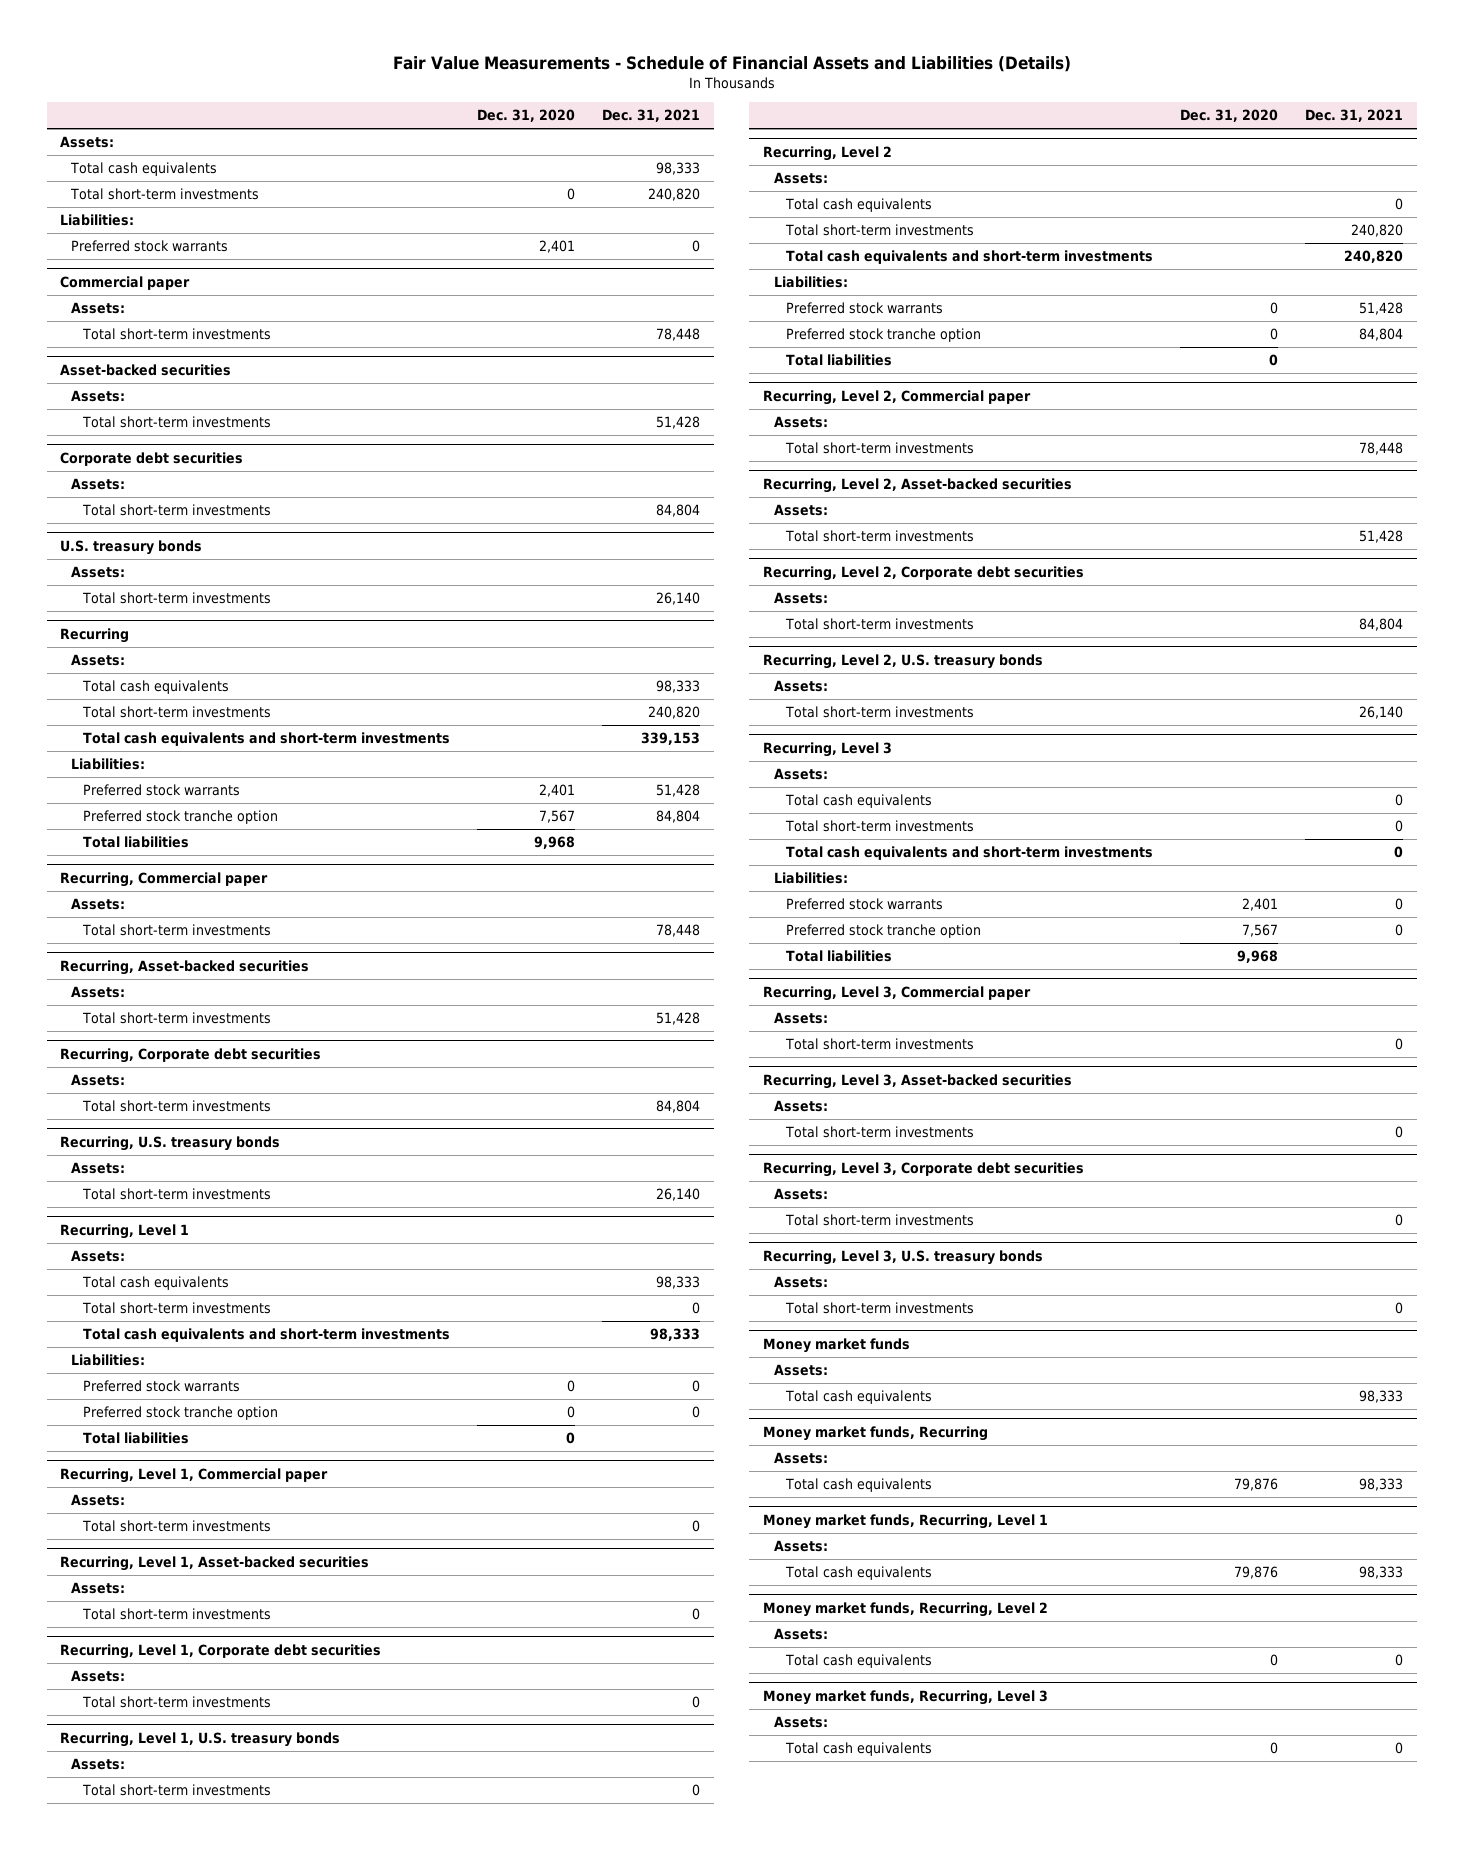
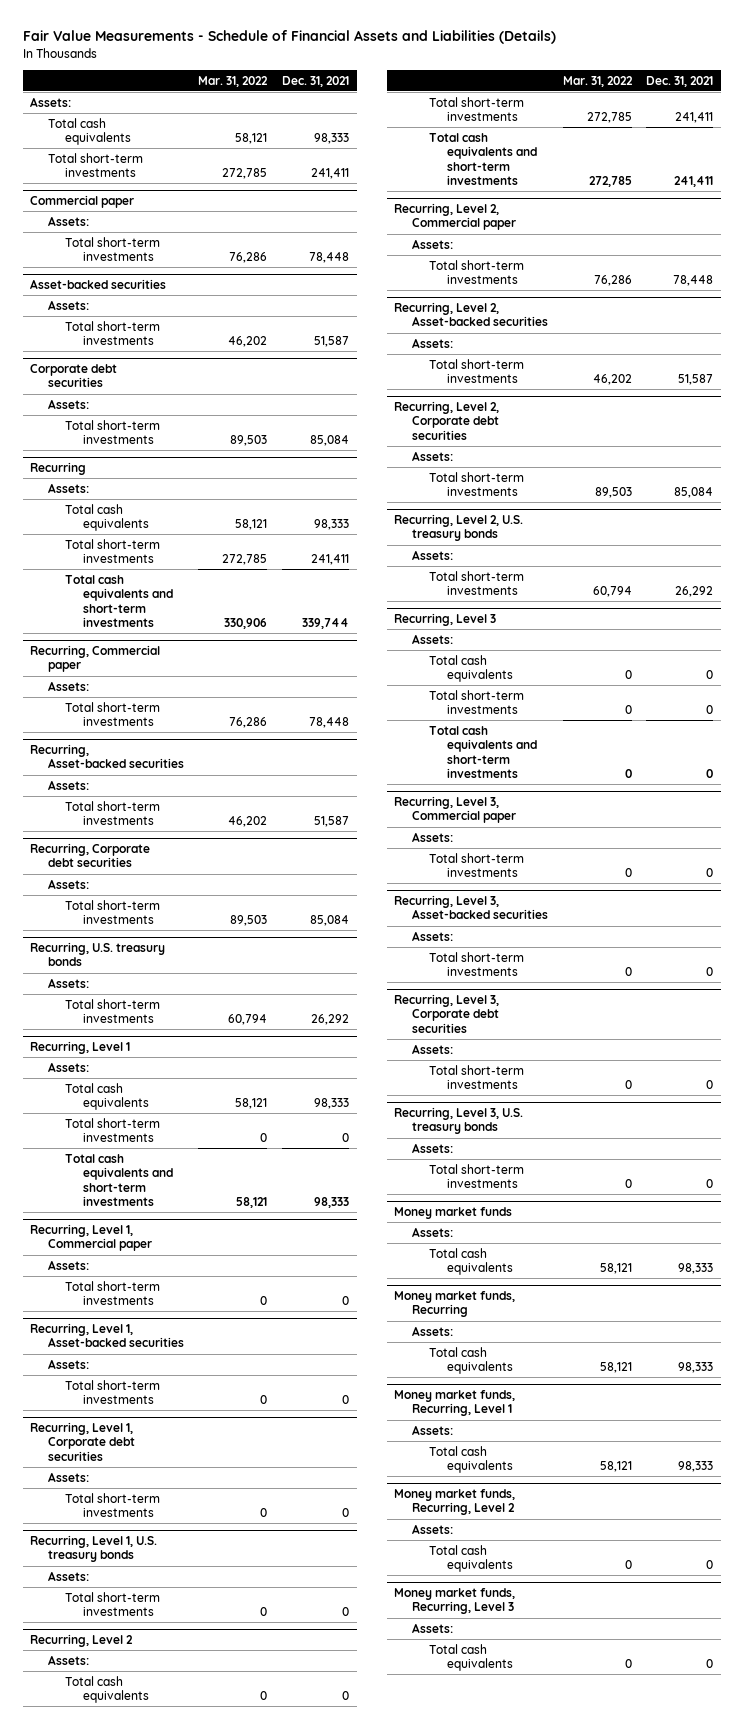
[477,109,576,123] Dec. 31, 2020 -> none
none -> [198,75,269,87] Mar. 31, 2022
[60,214,135,227] Liabilities: -> none
[71,240,229,253] Preferred stock warrants -> none
[648,188,701,202] 240,820 -> [311,168,350,180] 241,411
[656,416,701,430] 51,428 -> [314,336,350,348] 51,587
[60,539,203,555] U.S. treasury bonds -> none
[71,566,126,579] Assets: -> none
[81,592,271,605] Total short-term investments -> none
[656,504,701,518] 84,804 -> [310,435,350,447] 85,084
[71,758,146,771] Liabilities: -> none
[82,784,240,797] Preferred stock warrants -> none
[82,810,278,825] Preferred stock tranche option -> none
[82,836,189,849] Total liabilities -> none
[648,706,701,720] 240,820 -> [311,554,350,566] 241,411
[641,732,701,746] 339,153 -> [302,617,350,629] 339,744
[656,1012,701,1026] 51,428 -> [314,816,350,828] 51,587
[656,1100,701,1114] 84,804 -> [310,915,350,927] 85,084
[656,1188,701,1202] 26,140 -> [311,1014,350,1026] 26,292
[71,1354,146,1367] Liabilities: -> none
[82,1380,240,1393] Preferred stock warrants -> none
[82,1406,278,1421] Preferred stock tranche option -> none
[82,1432,189,1445] Total liabilities -> none
[774,276,849,289] Liabilities: -> none
[785,302,943,315] Preferred stock warrants -> none
[785,328,981,343] Preferred stock tranche option -> none
[785,354,892,367] Total liabilities -> none
[1351,224,1404,238] 240,820 -> [675,112,714,124] 241,411
[1344,250,1404,264] 240,820 -> [674,175,714,187] 241,411
[1359,530,1404,544] 51,428 -> [678,374,714,386] 51,587
[1359,618,1404,632] 84,804 -> [674,487,714,499] 85,084
[1359,706,1404,720] 26,140 -> [675,586,714,598] 26,292
[774,872,849,885] Liabilities: -> none
[785,898,943,911] Preferred stock warrants -> none
[785,924,981,939] Preferred stock tranche option -> none
[785,950,892,963] Total liabilities -> none

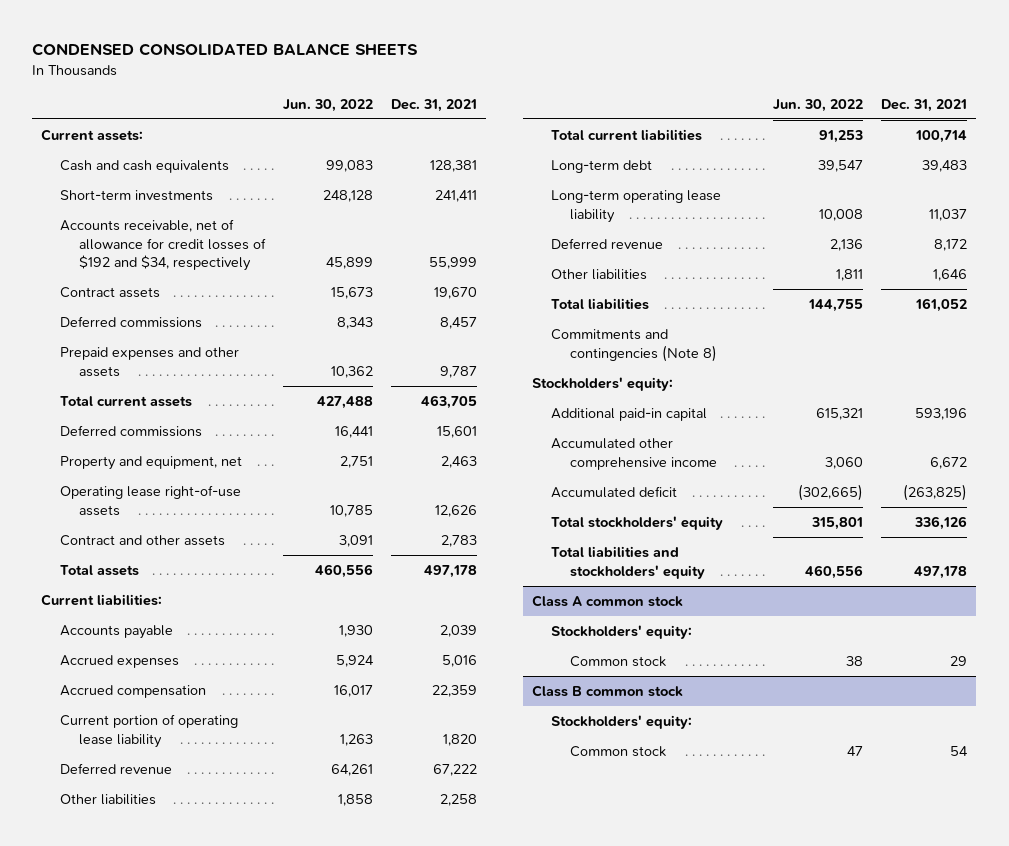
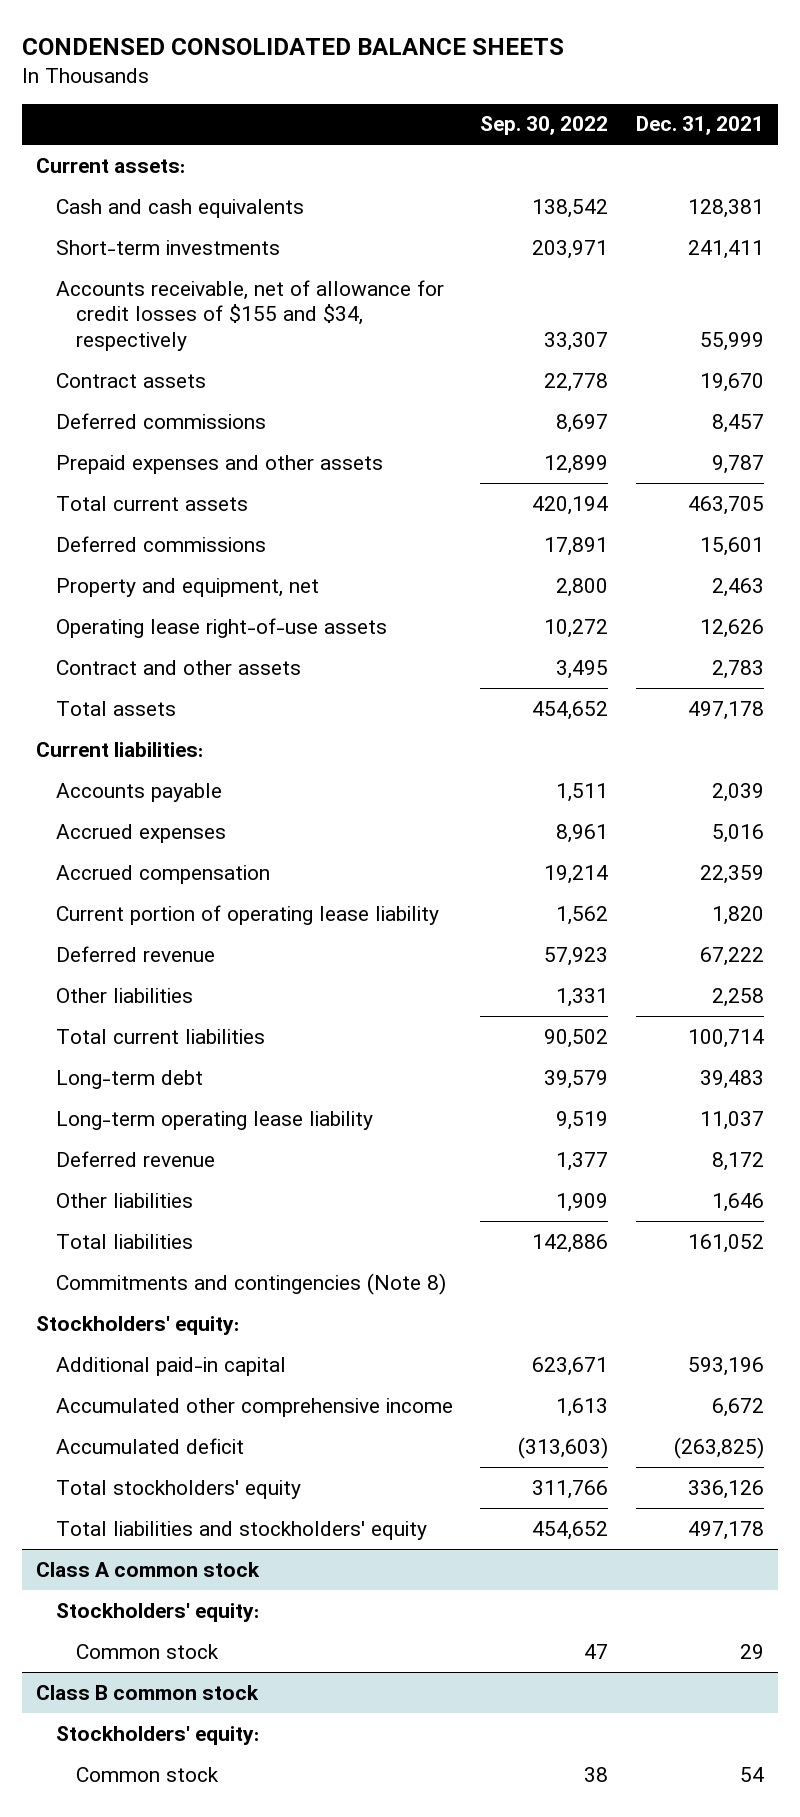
[283,98,374,112] Jun. 30, 2022 -> none
none -> [480,116,609,136] Sep. 30, 2022
[60,218,267,272] Accounts receivable, net of allowance for credit losses of $192 and $34, respectively -> [55,279,444,352] Accounts receivable, net of allowance for credit losses of $155 and $34, respectively

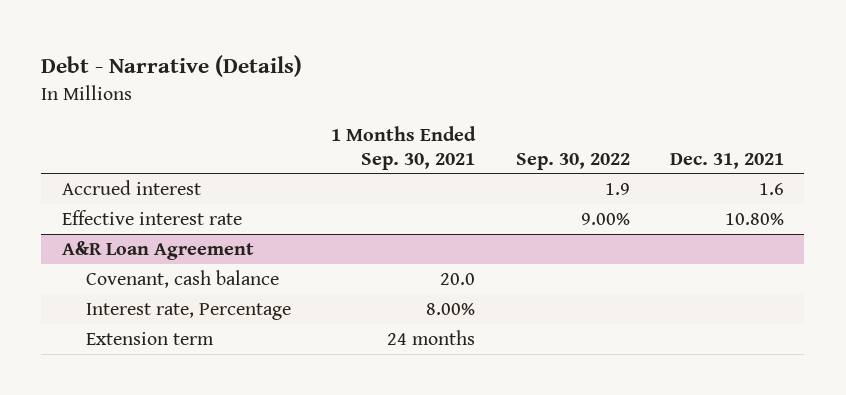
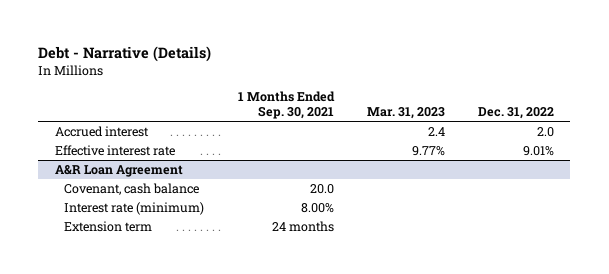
[515,152,630,170] Sep. 30, 2022 -> none
[669,152,784,169] Dec. 31, 2021 -> none
none -> [366,107,445,120] Mar. 31, 2023
none -> [477,107,554,120] Dec. 31, 2022
[85,303,291,321] Interest rate, Percentage -> [64,201,205,215] Interest rate (minimum)

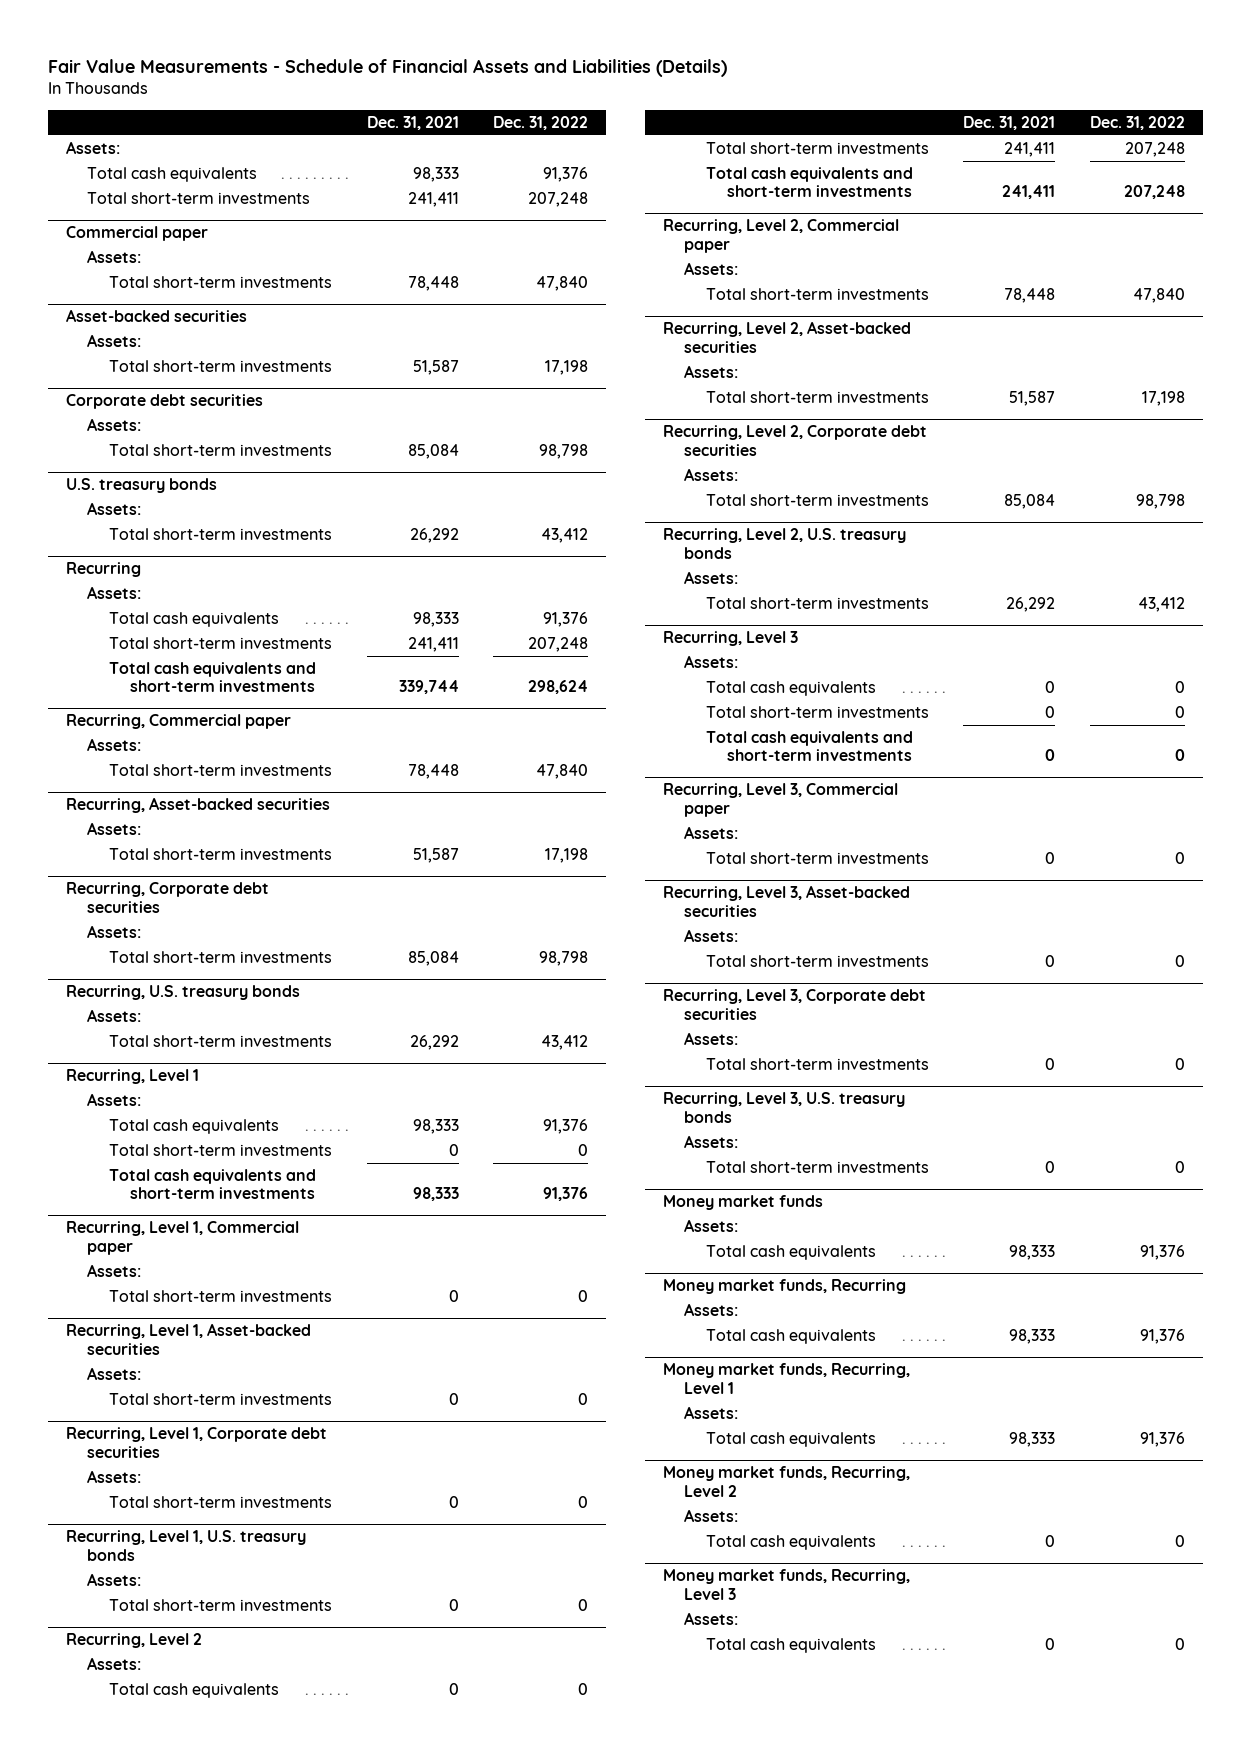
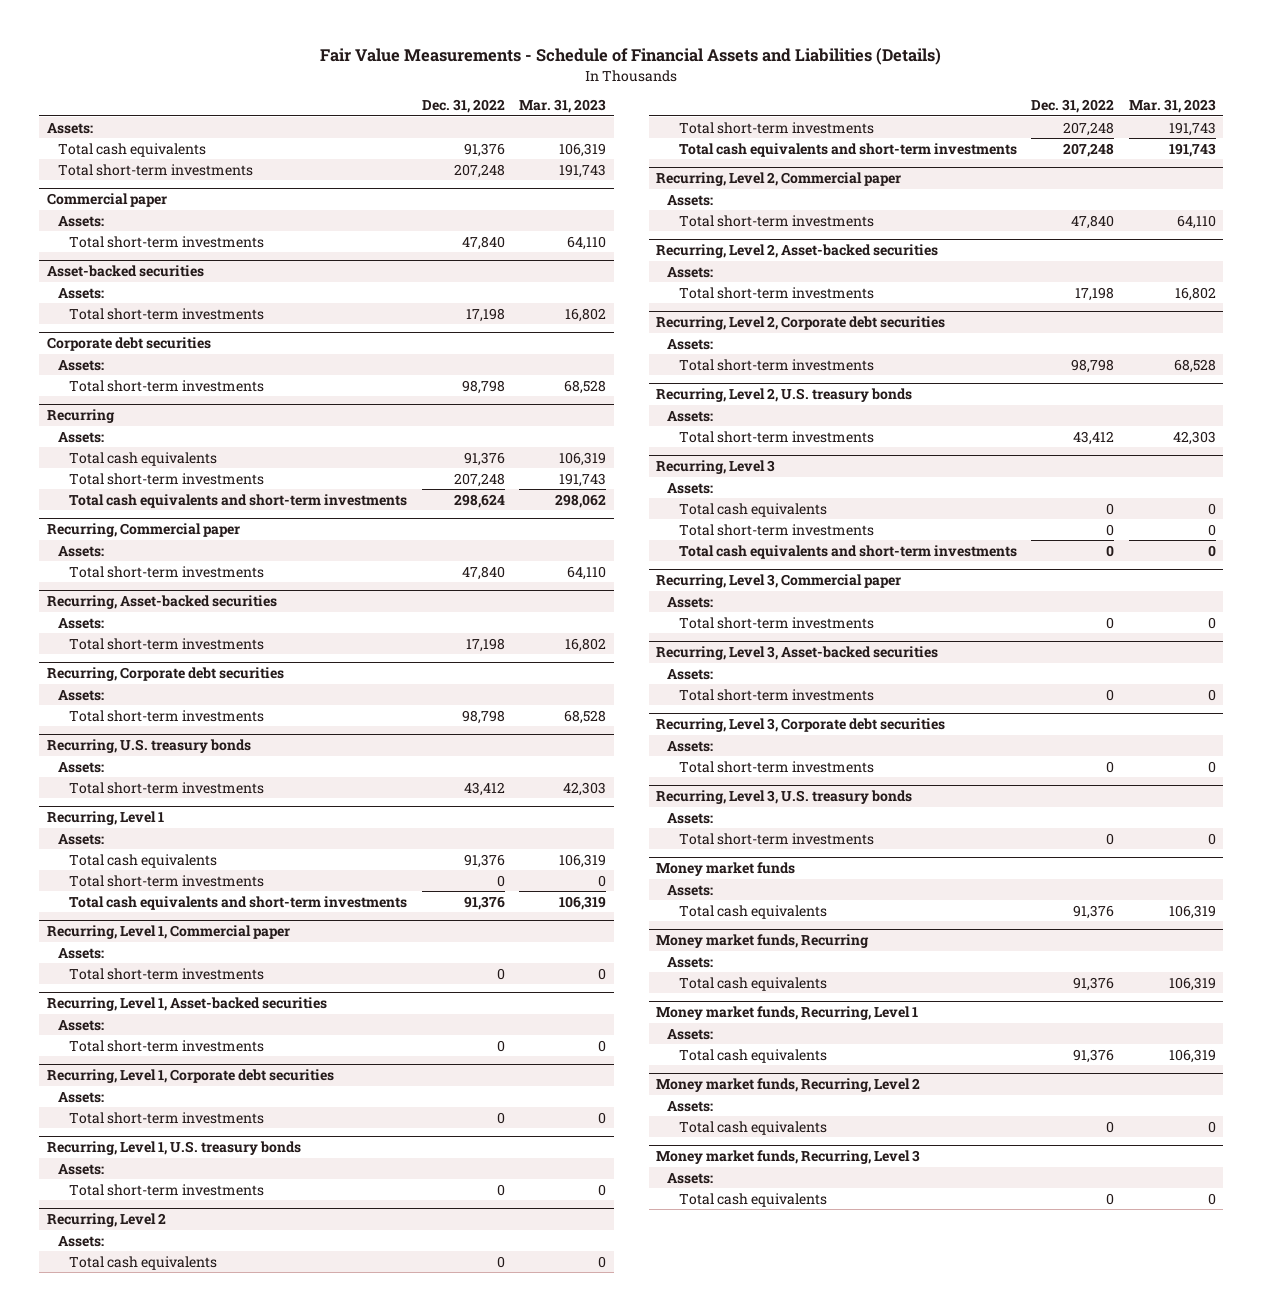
[366,116,459,131] Dec. 31, 2021 -> none
none -> [519,99,607,114] Mar. 31, 2023
[65,478,217,494] U.S. treasury bonds -> none
[87,502,142,516] Assets: -> none
[108,528,332,541] Total short-term investments -> none

